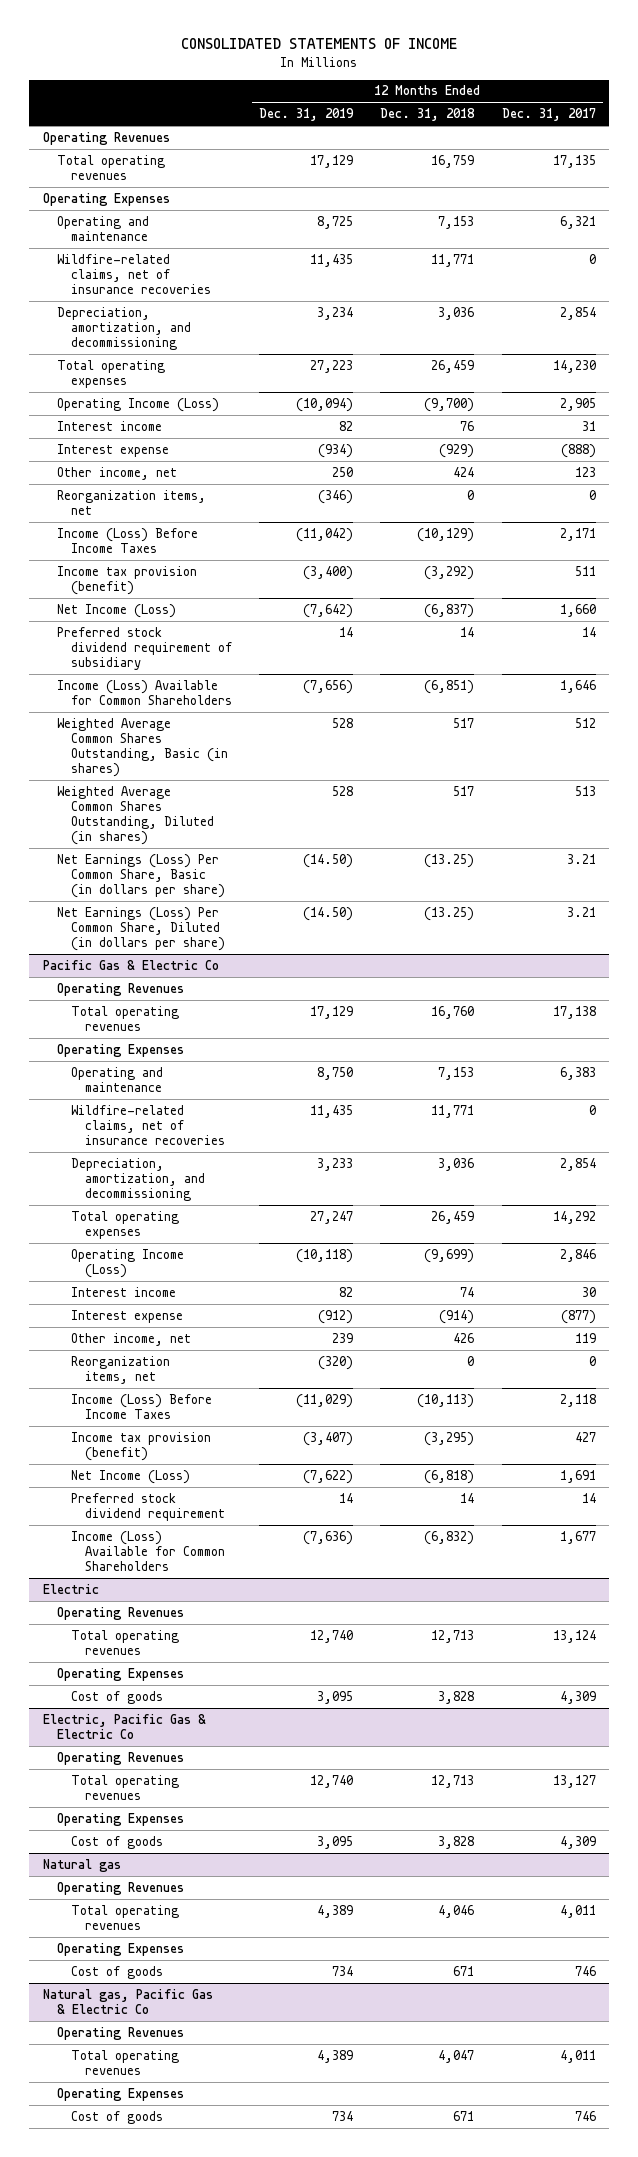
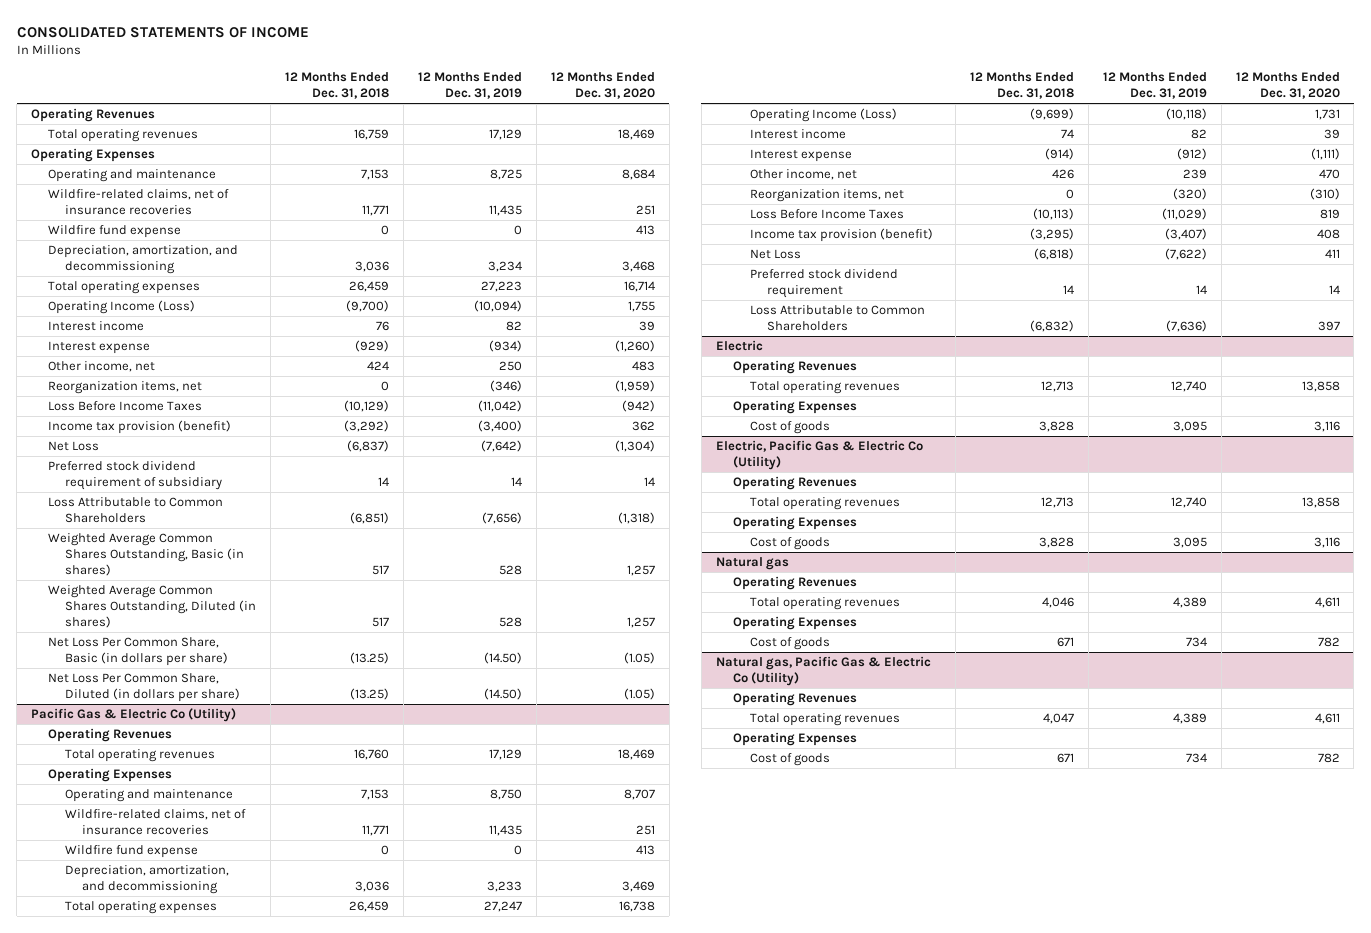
[501,108,596,122] Dec. 31, 2017 -> none
none -> [550,72,655,100] 12 Months Ended Dec. 31, 2020
none -> [47,225,181,239] Wildfire fund expense
[56,527,198,554] Income (Loss) Before Income Taxes -> [47,401,202,412] Loss Before Income Taxes
[56,603,176,618] Net Income (Loss) -> [47,441,99,452] Net Loss
[56,679,232,706] Income (Loss) Available for Common Shareholders -> [47,497,223,524] Loss Attributable to Common Shareholders
[56,853,225,899] Net Earnings (Loss) Per Common Share, Basic (in dollars per share) -> [47,637,228,667] Net Loss Per Common Share, Basic (in dollars per share)
[56,906,225,952] Net Earnings (Loss) Per Common Share, Diluted (in dollars per share) -> [47,673,240,703] Net Loss Per Common Share, Diluted (in dollars per share)
[42,959,219,970] Pacific Gas & Electric Co -> [31,708,237,723] Pacific Gas & Electric Co (Utility)
none -> [64,845,198,859] Wildfire fund expense
[70,1393,212,1420] Income (Loss) Before Income Taxes -> [749,209,904,220] Loss Before Income Taxes
[70,1469,190,1484] Net Income (Loss) -> [749,249,801,260] Net Loss
[70,1530,225,1572] Income (Loss) Available for Common Shareholders -> [749,305,925,332] Loss Attributable to Common Shareholders
[42,1713,206,1740] Electric, Pacific Gas & Electric Co -> [715,440,923,471] Electric, Pacific Gas & Electric Co (Utility)
[42,1988,213,2015] Natural gas, Pacific Gas & Electric Co -> [715,656,931,687] Natural gas, Pacific Gas & Electric Co (Utility)

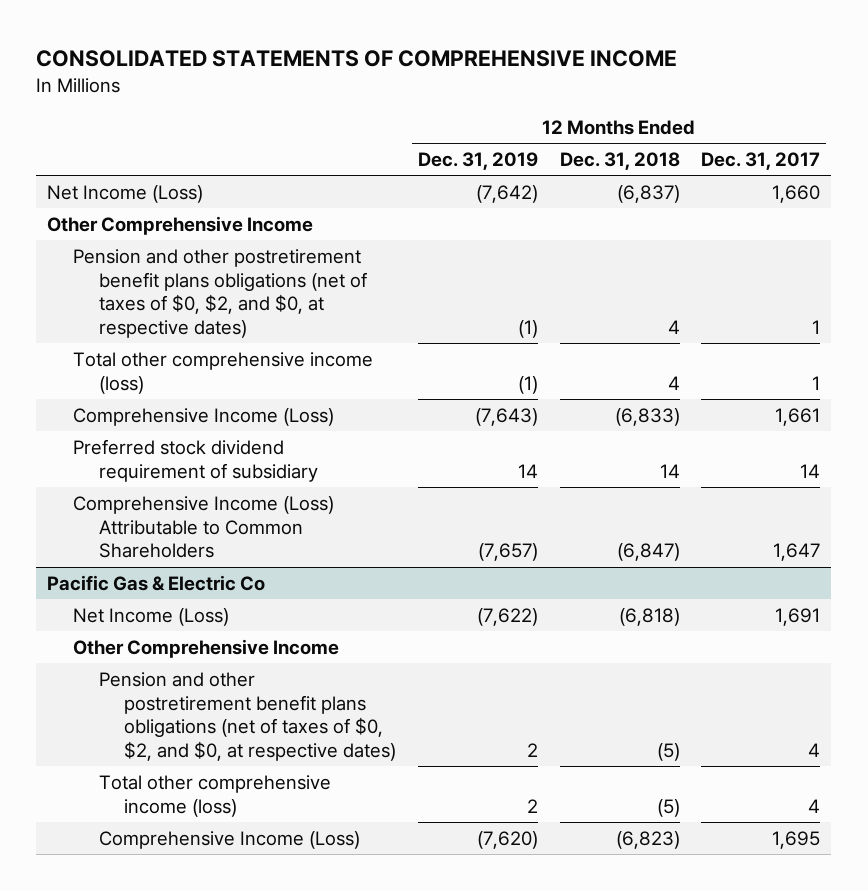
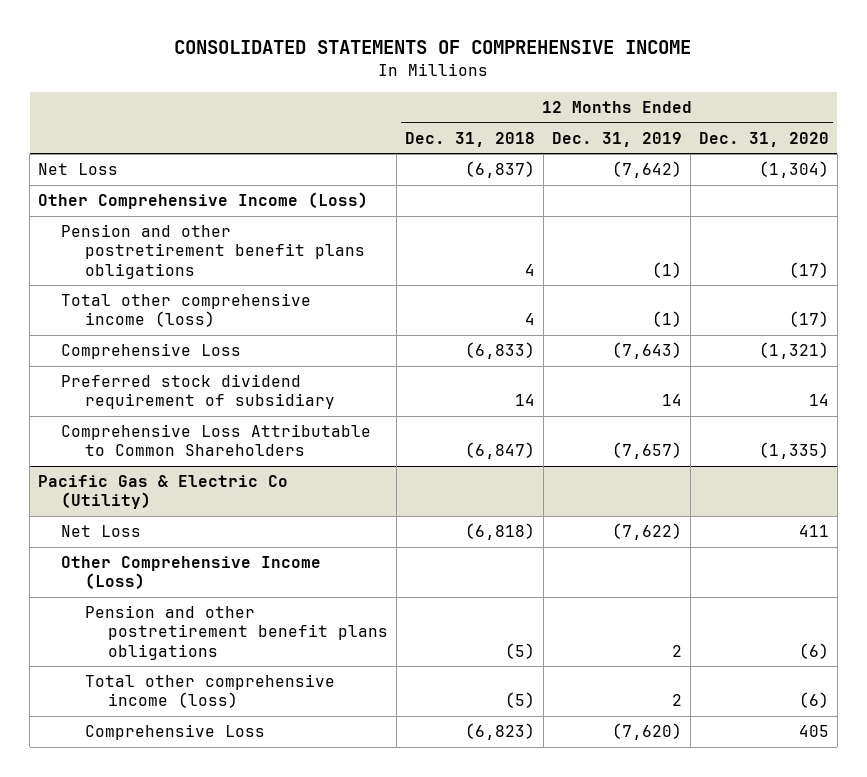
[701,151,821,170] Dec. 31, 2017 -> none
none -> [698,131,829,147] Dec. 31, 2020
[47,184,204,203] Net Income (Loss) -> [38,163,119,176] Net Loss
[47,215,314,235] Other Comprehensive Income -> [38,192,369,210] Other Comprehensive Income (Loss)
[72,248,367,339] Pension and other postretirement benefit plans obligations (net of taxes of $0, $2, and $0, at respective dates) -> [61,224,365,279] Pension and other postretirement benefit plans obligations
[72,407,334,426] Comprehensive Income (Loss) -> [61,343,242,360] Comprehensive Loss
[72,495,334,559] Comprehensive Income (Loss) Attributable to Common Shareholders -> [61,424,372,457] Comprehensive Loss Attributable to Common Shareholders
[47,574,266,591] Pacific Gas & Electric Co -> [38,475,289,510] Pacific Gas & Electric Co (Utility)
[72,607,229,626] Net Income (Loss) -> [61,525,142,538] Net Loss
[72,638,339,658] Other Comprehensive Income -> [61,556,322,590] Other Comprehensive Income (Loss)
[98,671,397,762] Pension and other postretirement benefit plans obligations (net of taxes of $0, $2, and $0, at respective dates) -> [84,605,389,660] Pension and other postretirement benefit plans obligations
[98,830,360,849] Comprehensive Income (Loss) -> [84,724,265,741] Comprehensive Loss

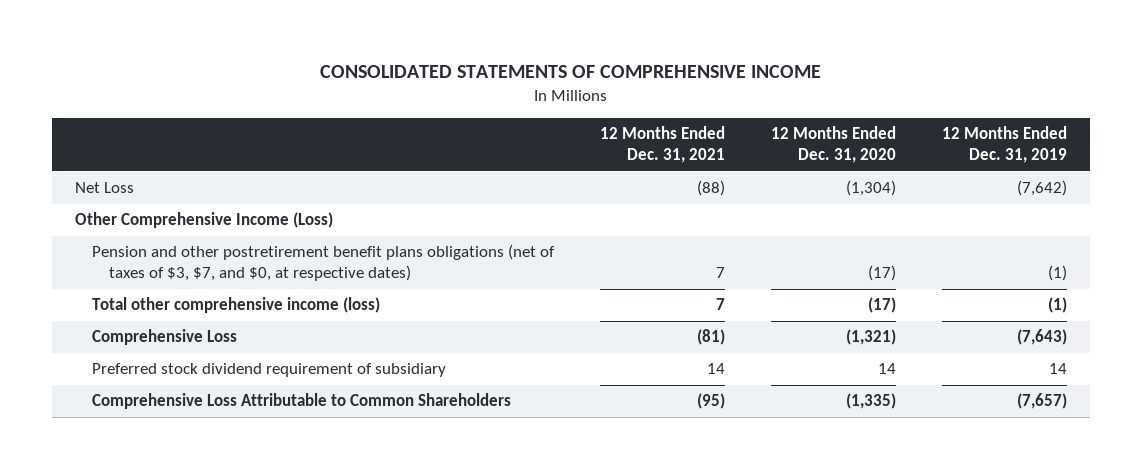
[404,131,535,147] Dec. 31, 2018 -> none
none -> [600,126,726,164] 12 Months Ended Dec. 31, 2021
[61,224,365,279] Pension and other postretirement benefit plans obligations -> [92,244,556,282] Pension and other postretirement benefit plans obligations (net of taxes of $3, $7, and $0, at respective dates)
[38,475,289,510] Pacific Gas & Electric Co (Utility) -> none
[61,525,142,538] Net Loss -> none
[61,556,322,590] Other Comprehensive Income (Loss) -> none
[84,605,389,660] Pension and other postretirement benefit plans obligations -> none
[84,674,335,709] Total other comprehensive income (loss) -> none
[84,724,265,741] Comprehensive Loss -> none

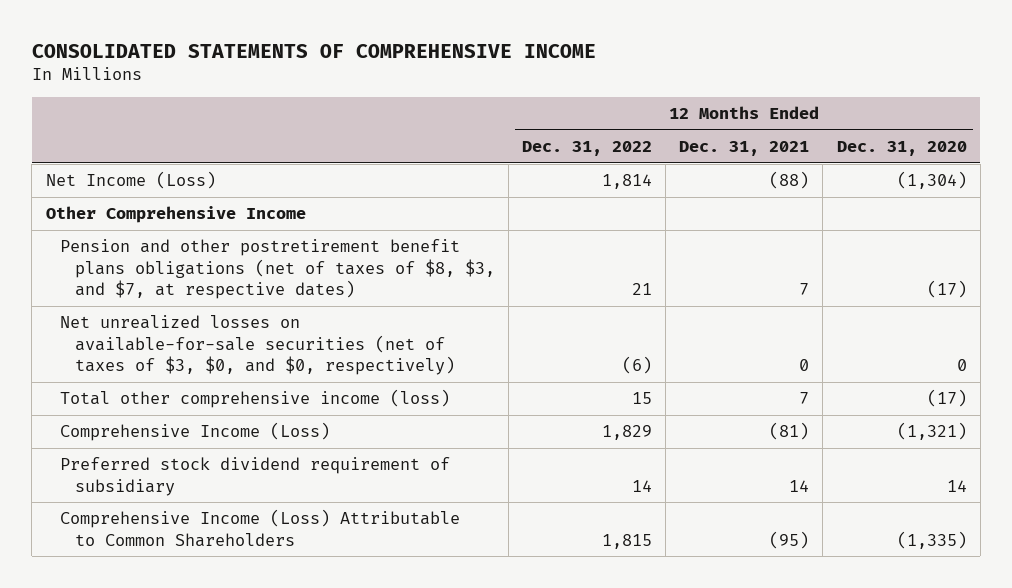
[941,126,1067,164] 12 Months Ended Dec. 31, 2019 -> none
none -> [522,141,653,157] Dec. 31, 2022
[75,182,135,194] Net Loss -> [45,171,216,190] Net Income (Loss)
[75,212,334,229] Other Comprehensive Income (Loss) -> [45,206,306,224] Other Comprehensive Income
[92,244,556,282] Pension and other postretirement benefit plans obligations (net of taxes of $3, $7, and $0, at respective dates) -> [60,239,495,300] Pension and other postretirement benefit plans obligations (net of taxes of $8, $3, and $7, at respective dates)
none -> [60,315,455,376] Net unrealized losses on available-for-sale securities (net of taxes of $3, $0, and $0, respectively)
[92,329,238,346] Comprehensive Loss -> [60,422,331,442] Comprehensive Income (Loss)
[92,393,512,410] Comprehensive Loss Attributable to Common Shareholders -> [60,509,461,547] Comprehensive Income (Loss) Attributable to Common Shareholders

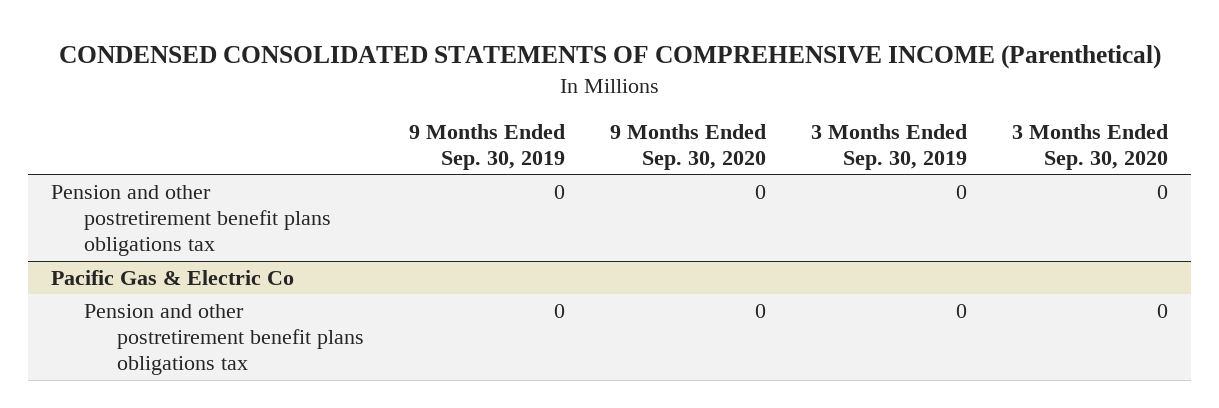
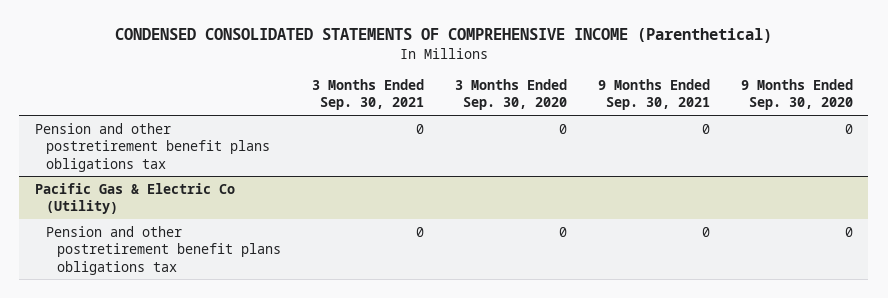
[409,123,566,171] 9 Months Ended Sep. 30, 2019 -> none
[811,123,968,171] 3 Months Ended Sep. 30, 2019 -> none
none -> [311,78,424,111] 3 Months Ended Sep. 30, 2021
none -> [597,78,710,111] 9 Months Ended Sep. 30, 2021
[50,269,294,285] Pacific Gas & Electric Co -> [34,182,235,215] Pacific Gas & Electric Co (Utility)

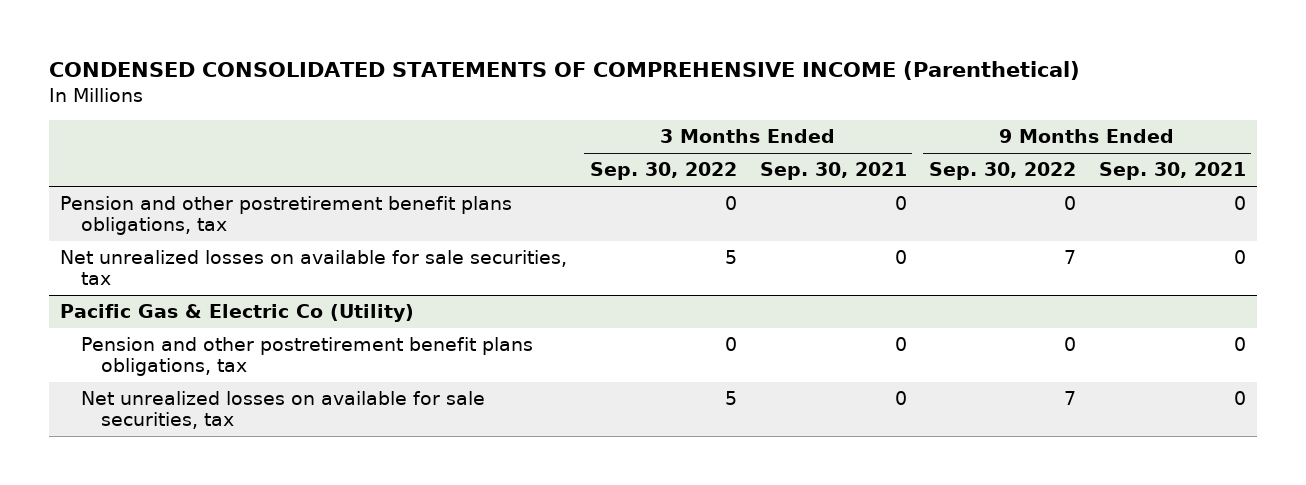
[454,78,567,111] 3 Months Ended Sep. 30, 2020 -> none
[740,78,853,111] 9 Months Ended Sep. 30, 2020 -> none
none -> [589,162,737,181] Sep. 30, 2022
none -> [929,162,1077,181] Sep. 30, 2022
[34,122,270,172] Pension and other postretirement benefit plans obligations tax -> [60,196,513,236] Pension and other postretirement benefit plans obligations, tax
none -> [60,250,568,286] Net unrealized losses on available for sale securities, tax
[45,225,281,275] Pension and other postretirement benefit plans obligations tax -> [80,337,533,377] Pension and other postretirement benefit plans obligations, tax
none -> [80,391,485,430] Net unrealized losses on available for sale securities, tax

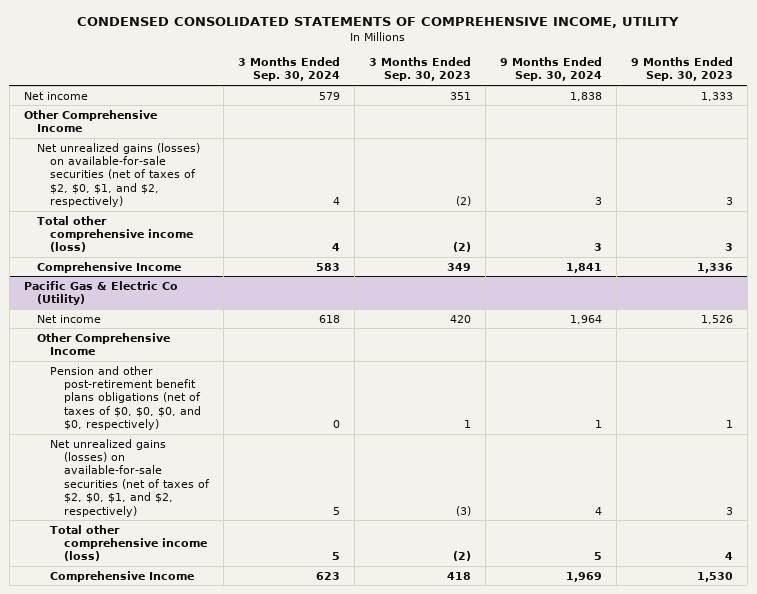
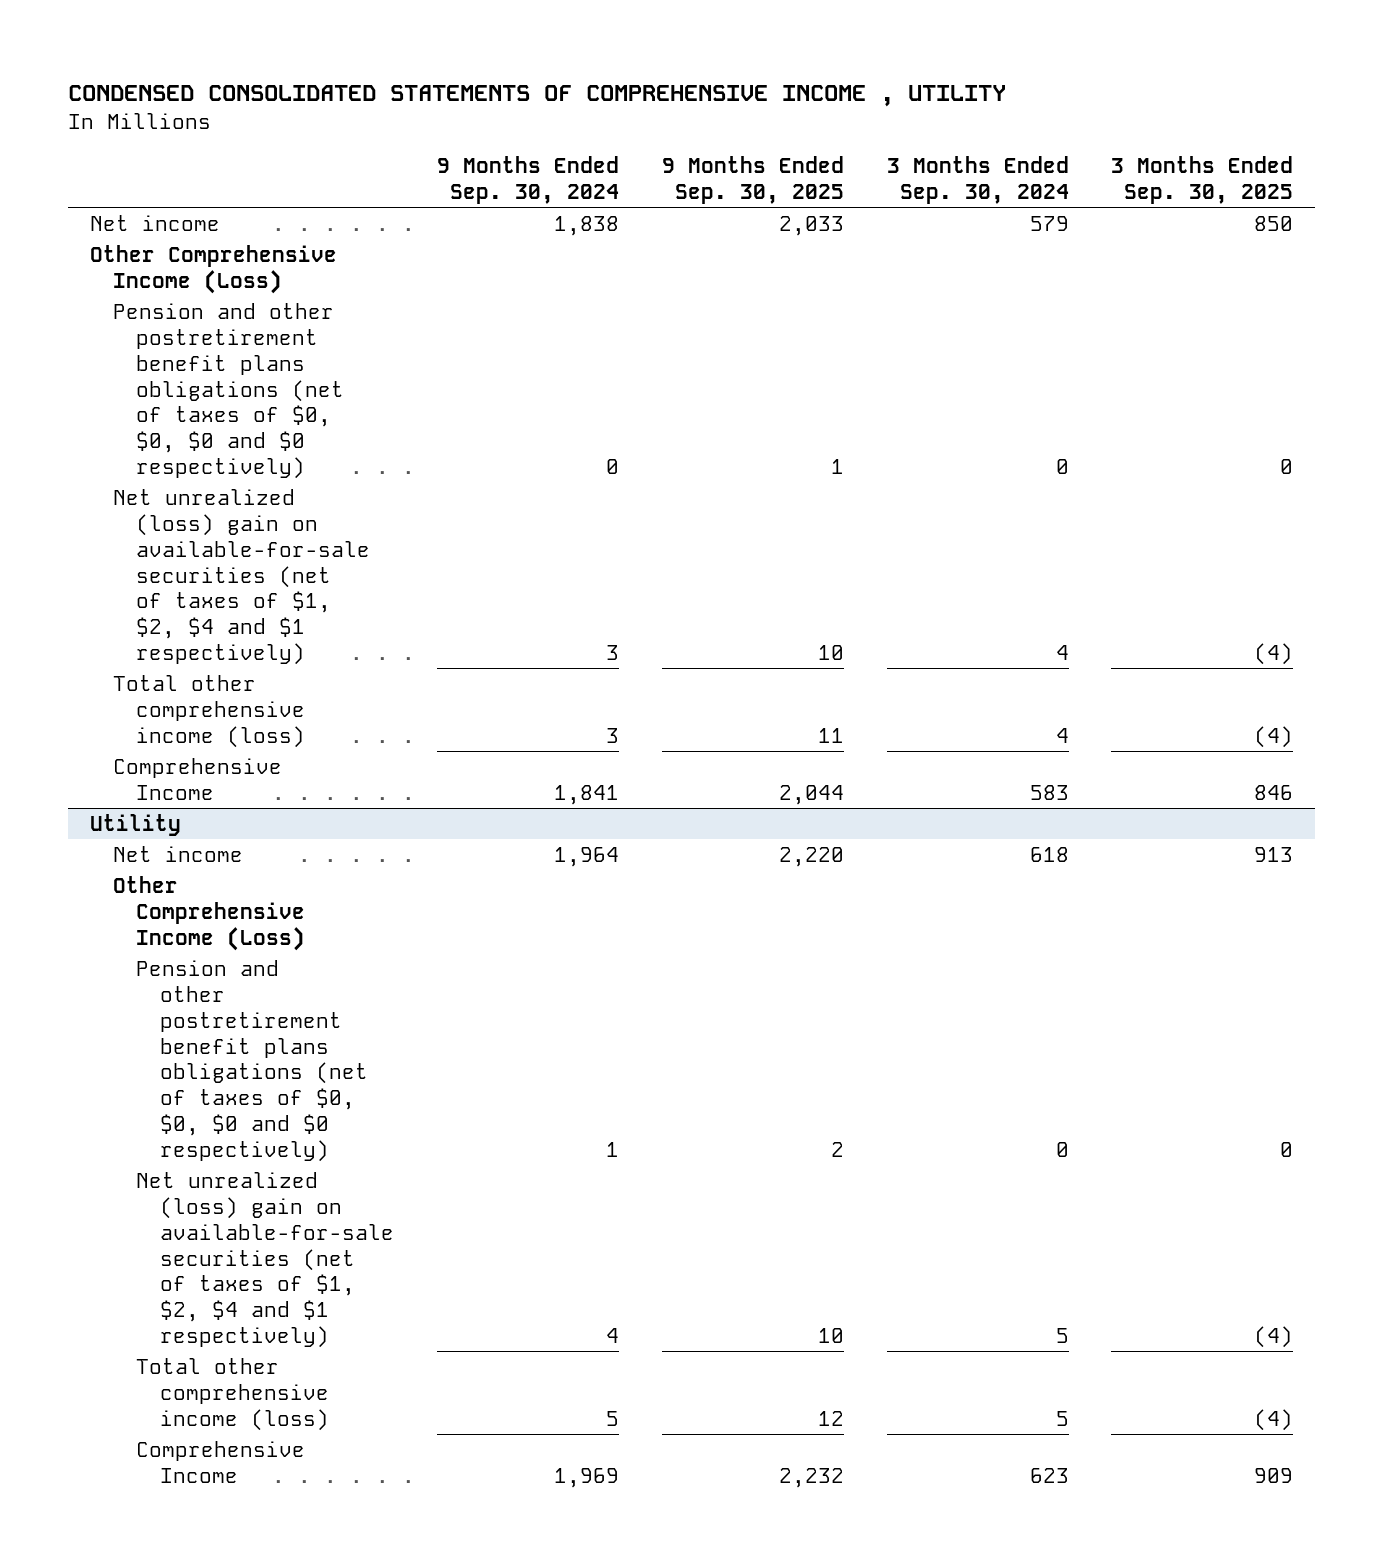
[77,17,680,29] CONDENSED CONSOLIDATED STATEMENTS OF COMPREHENSIVE INCOME, UTILITY -> [68,84,1007,107] CONDENSED CONSOLIDATED STATEMENTS OF COMPREHENSIVE INCOME , UTILITY
[368,57,471,82] 3 Months Ended Sep. 30, 2023 -> none
[630,57,733,82] 9 Months Ended Sep. 30, 2023 -> none
none -> [661,156,844,205] 9 Months Ended Sep. 30, 2025
none -> [1111,156,1294,205] 3 Months Ended Sep. 30, 2025
[23,109,157,133] Other Comprehensive Income -> [89,244,337,294] Other Comprehensive Income (Loss)
none -> [113,302,345,480] Pension and other postretirement benefit plans obligations (net of taxes of $0, $0, $0 and $0 respectively)
[37,142,201,208] Net unrealized gains (losses) on available-for-sale securities (net of taxes of $2, $0, $1, and $2, respectively) -> [113,488,371,666] Net unrealized (loss) gain on available-for-sale securities (net of taxes of $1, $2, $4 and $1 respectively)
[23,280,178,306] Pacific Gas & Electric Co (Utility) -> [89,813,181,836] Utility
[37,332,171,356] Other Comprehensive Income -> [113,875,306,951] Other Comprehensive Income (Loss)
[50,365,201,431] Pension and other post-retirement benefit plans obligations (net of taxes of $0, $0, $0, and $0, respectively) -> [136,959,368,1163] Pension and other postretirement benefit plans obligations (net of taxes of $0, $0, $0 and $0 respectively)
[50,438,210,517] Net unrealized gains (losses) on available-for-sale securities (net of taxes of $2, $0, $1, and $2, respectively) -> [136,1171,394,1349] Net unrealized (loss) gain on available-for-sale securities (net of taxes of $1, $2, $4 and $1 respectively)

